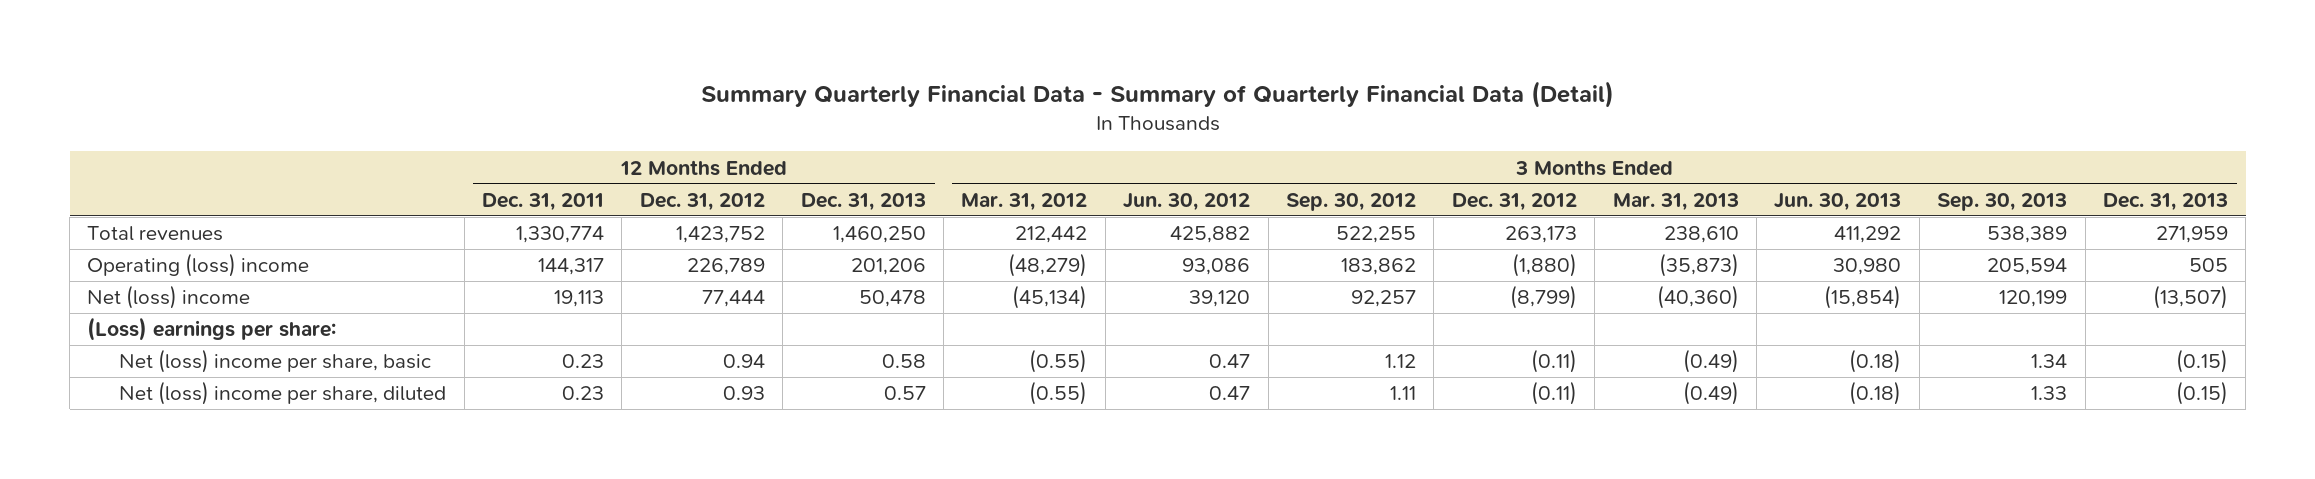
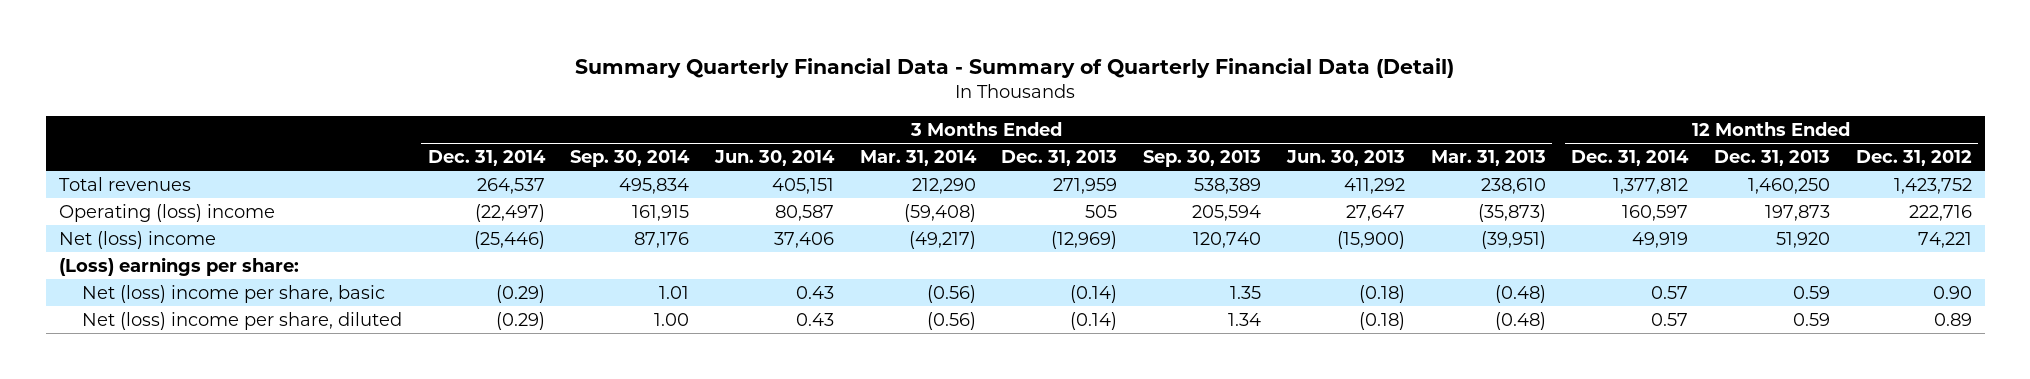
[482,192,605,211] Dec. 31, 2011 -> none
[961,192,1088,211] Mar. 31, 2012 -> none
[1123,192,1251,211] Jun. 30, 2012 -> none
[1285,192,1416,211] Sep. 30, 2012 -> none
[1451,192,1577,211] Dec. 31, 2012 -> none
none -> [427,150,546,167] Dec. 31, 2014
none -> [570,150,691,168] Sep. 30, 2014
none -> [714,150,836,167] Jun. 30, 2014
none -> [859,150,977,167] Mar. 31, 2014
none -> [1571,150,1690,167] Dec. 31, 2014
[686,258,765,276] 226,789 -> [1908,204,1972,221] 222,716
[850,258,926,276] 201,206 -> [1764,204,1830,221] 197,873
[1833,258,1902,276] 30,980 -> [1345,204,1405,221] 27,647
[701,290,765,308] 77,444 -> [1917,231,1972,248] 74,221
[858,290,926,308] 50,478 -> [1775,231,1830,248] 51,920
[1656,285,1739,310] (40,360) -> [1480,230,1546,249] (39,951)
[1824,285,1902,310] (15,854) -> [1336,230,1405,249] (15,900)
[1999,290,2068,308] 120,199 -> [1193,231,1262,248] 120,740
[2152,285,2228,310] (13,507) -> [1051,230,1118,249] (12,969)
[722,354,765,369] 0.94 -> [1932,285,1972,299] 0.90
[881,354,926,369] 0.58 -> [1792,285,1830,299] 0.59
[1682,349,1739,374] (0.49) -> [1494,284,1546,303] (0.48)
[2031,354,2068,369] 1.34 -> [1230,285,1262,299] 1.35
[2175,349,2228,374] (0.15) -> [1070,284,1118,303] (0.14)
[722,386,765,401] 0.93 -> [1933,312,1972,326] 0.89
[883,386,926,401] 0.57 -> [1792,312,1830,326] 0.59
[1682,381,1739,406] (0.49) -> [1494,311,1546,330] (0.48)
[2031,386,2068,401] 1.33 -> [1228,312,1262,326] 1.34
[2175,381,2228,406] (0.15) -> [1070,311,1118,330] (0.14)

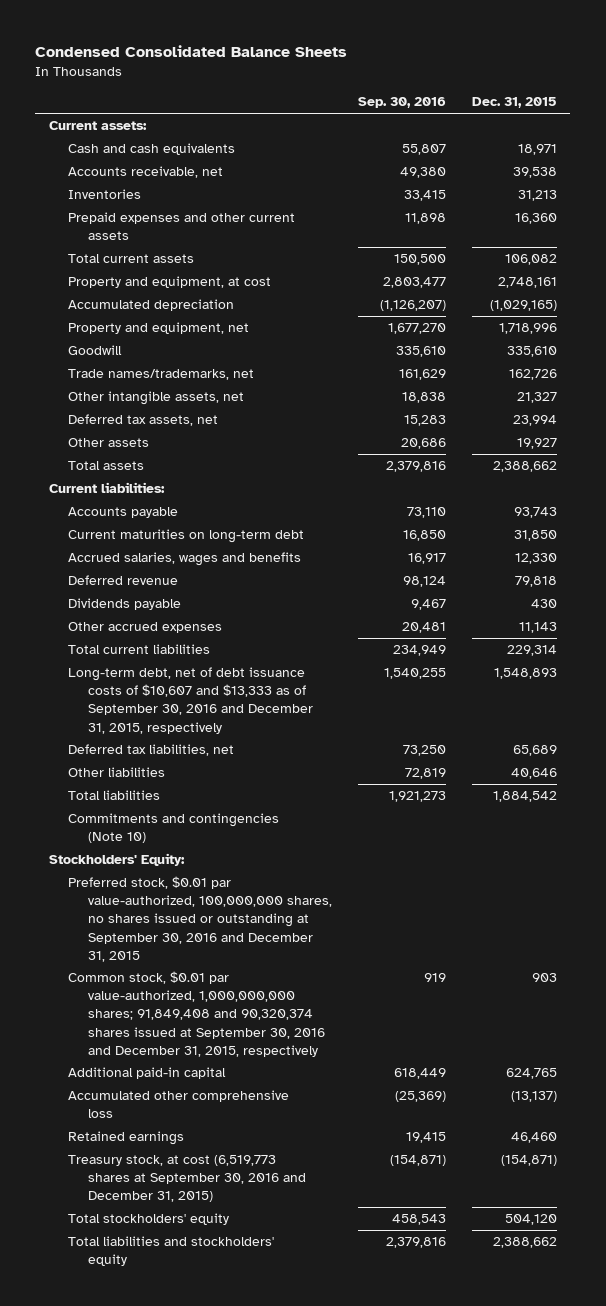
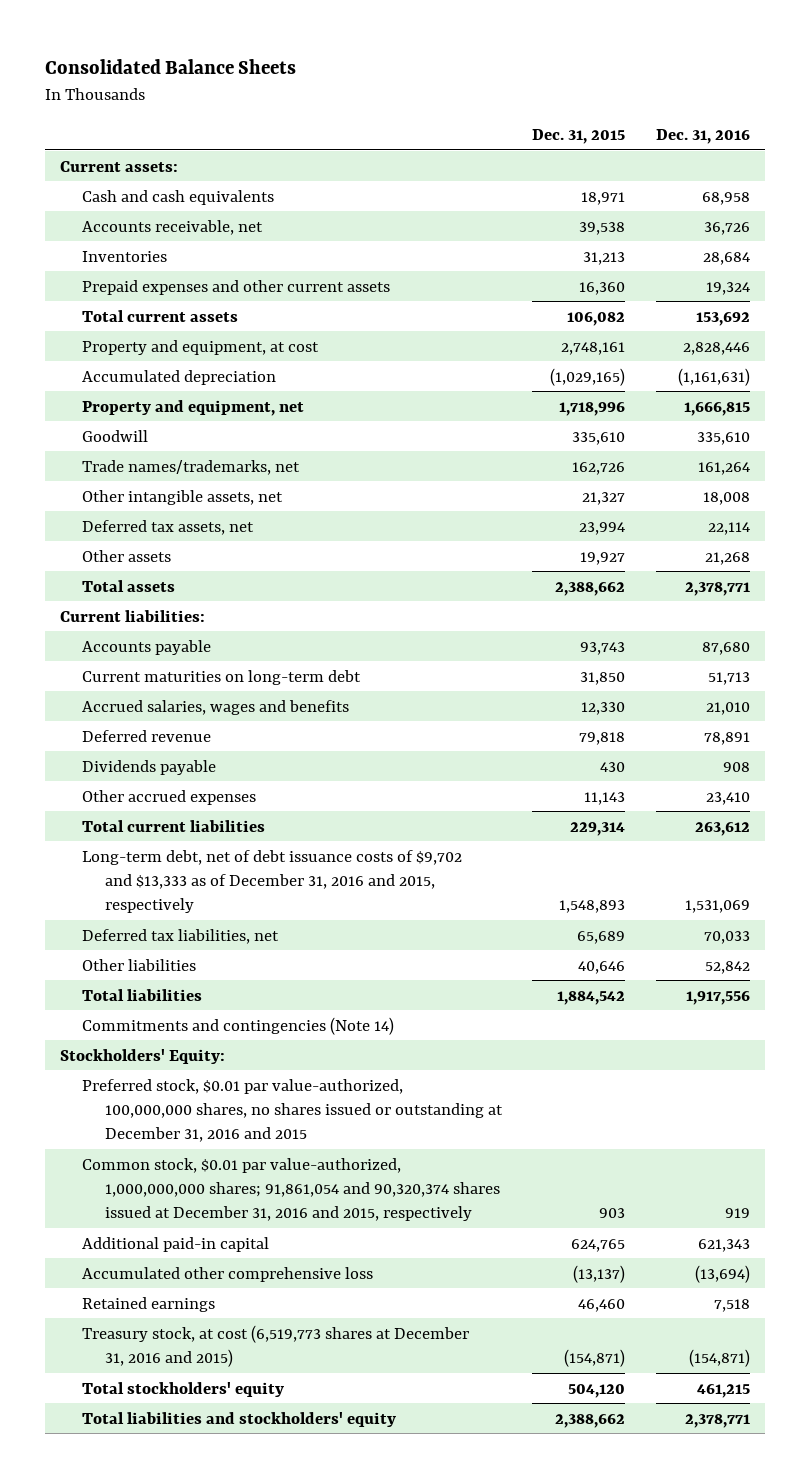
[35,45,348,58] Condensed Consolidated Balance Sheets -> [44,59,296,75] Consolidated Balance Sheets
[357,97,446,109] Sep. 30, 2016 -> none
none -> [655,129,750,145] Dec. 31, 2016
[68,667,313,734] Long-term debt, net of debt issuance costs of $10,607 and $13,333 as of September 30, 2016 and December 31, 2015, respectively -> [82,849,463,914] Long-term debt, net of debt issuance costs of $9,702 and $13,333 as of December 31, 2016 and 2015, respectively
[68,813,280,844] Commitments and contingencies (Note 10) -> [82,1016,395,1035] Commitments and contingencies (Note 14)
[68,876,332,962] Preferred stock, $0.01 par value-authorized, 100,000,000 shares, no shares issued or outstanding at September 30, 2016 and December 31, 2015 -> [82,1078,503,1143] Preferred stock, $0.01 par value-authorized, 100,000,000 shares, no shares issued or outstanding at December 31, 2016 and 2015
[68,971,325,1057] Common stock, $0.01 par value-authorized, 1,000,000,000 shares; 91,849,408 and 90,320,374 shares issued at September 30, 2016 and December 31, 2015, respectively -> [82,1157,500,1222] Common stock, $0.01 par value-authorized, 1,000,000,000 shares; 91,861,054 and 90,320,374 shares issued at December 31, 2016 and 2015, respectively
[68,1155,306,1203] Treasury stock, at cost (6,519,773 shares at September 30, 2016 and December 31, 2015) -> [82,1324,470,1368] Treasury stock, at cost (6,519,773 shares at December 31, 2016 and 2015)

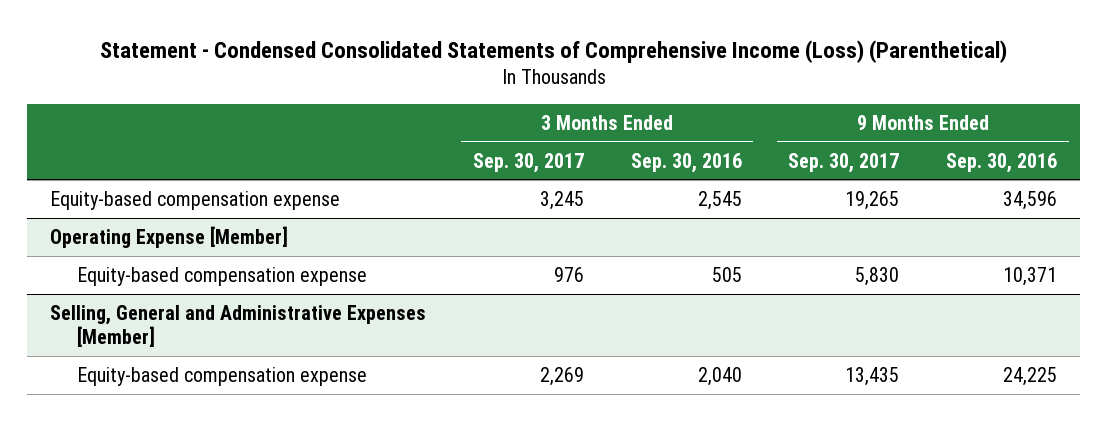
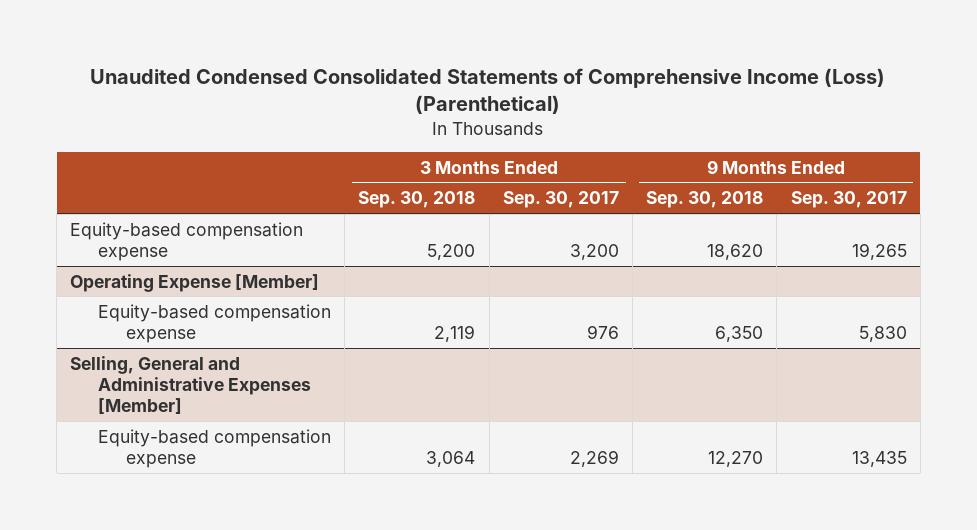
[99,39,1007,63] Statement - Condensed Consolidated Statements of Comprehensive Income (Loss) (Parenthetical) -> [90,67,886,115] Unaudited Condensed Consolidated Statements of Comprehensive Income (Loss) (Parenthetical)
[630,152,742,173] Sep. 30, 2016 -> none
[946,152,1058,173] Sep. 30, 2016 -> none
none -> [358,191,476,209] Sep. 30, 2018
none -> [646,191,764,209] Sep. 30, 2018
[540,190,585,210] 3,245 -> [569,244,619,261] 3,200

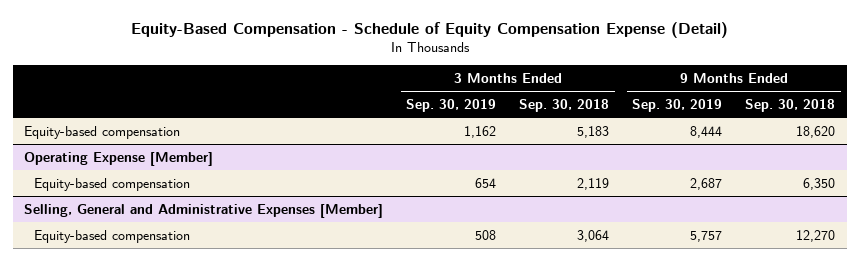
[90,67,886,115] Unaudited Condensed Consolidated Statements of Comprehensive Income (Loss) (Parenthetical) -> [130,21,728,38] Equity-Based Compensation - Schedule of Equity Compensation Expense (Detail)
[502,191,619,209] Sep. 30, 2017 -> none
[790,191,907,209] Sep. 30, 2017 -> none
none -> [406,99,497,113] Sep. 30, 2019
none -> [632,99,723,113] Sep. 30, 2019
[70,221,304,262] Equity-based compensation expense -> [24,125,181,139] Equity-based compensation
[427,244,476,261] 5,200 -> [577,125,610,138] 5,183
[97,303,331,344] Equity-based compensation expense -> [34,177,191,191] Equity-based compensation
[97,428,331,469] Equity-based compensation expense -> [34,229,191,243] Equity-based compensation

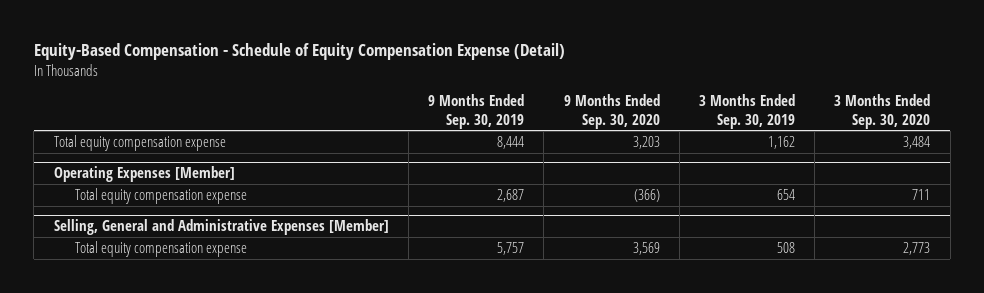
[519,99,610,113] Sep. 30, 2018 -> none
[745,99,836,113] Sep. 30, 2018 -> none
none -> [563,94,660,129] 9 Months Ended Sep. 30, 2020
none -> [834,94,931,129] 3 Months Ended Sep. 30, 2020
[24,125,181,139] Equity-based compensation -> [53,135,226,152] Total equity compensation expense
[24,151,214,166] Operating Expense [Member] -> [53,166,235,183] Operating Expenses [Member]
[34,177,191,191] Equity-based compensation -> [74,188,247,205] Total equity compensation expense
[34,229,191,243] Equity-based compensation -> [74,241,247,258] Total equity compensation expense

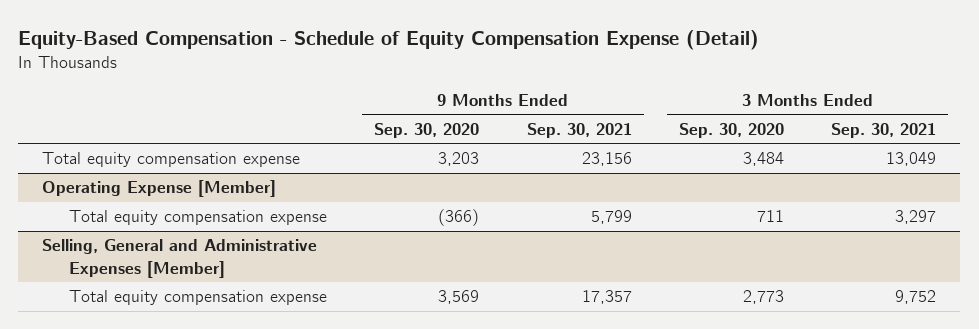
[428,94,525,129] 9 Months Ended Sep. 30, 2019 -> none
[699,94,796,129] 3 Months Ended Sep. 30, 2019 -> none
none -> [526,122,632,138] Sep. 30, 2021
none -> [831,122,937,138] Sep. 30, 2021
[53,166,235,183] Operating Expenses [Member] -> [42,180,277,198] Operating Expense [Member]

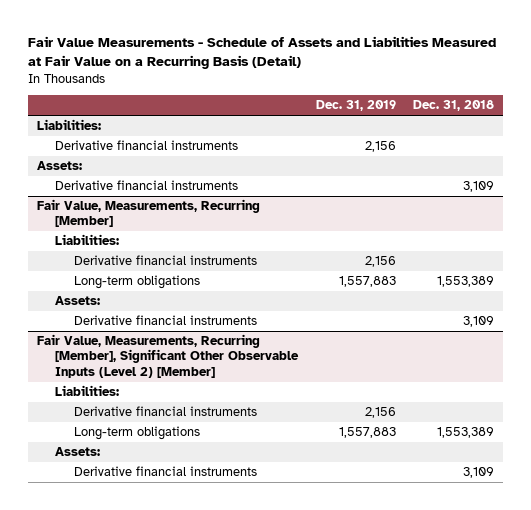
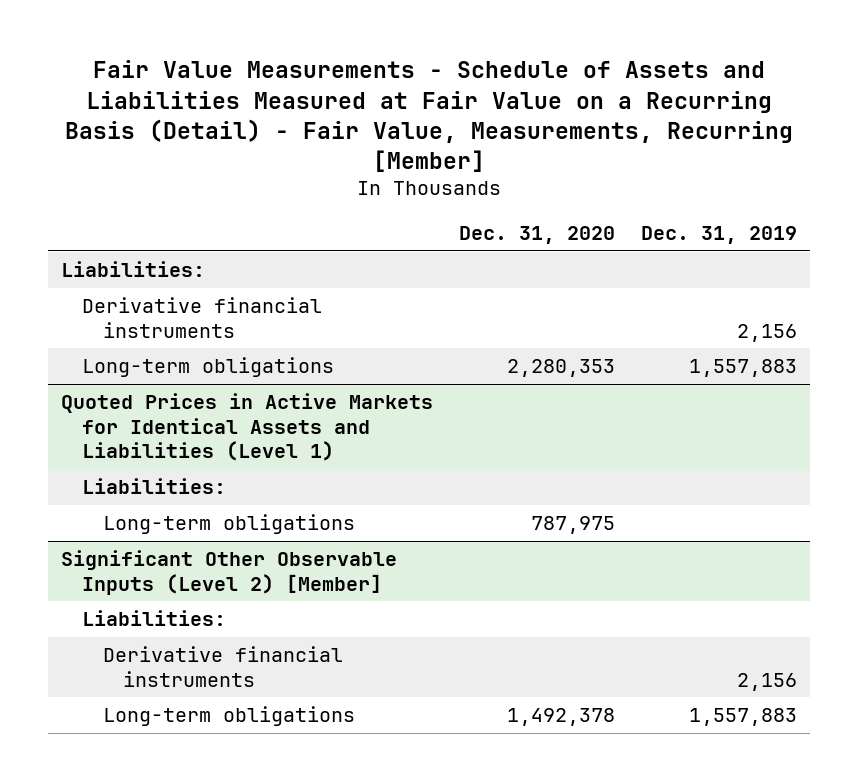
[28,36,497,70] Fair Value Measurements - Schedule of Assets and Liabilities Measured at Fair Value on a Recurring Basis (Detail) -> [65,60,794,173] Fair Value Measurements - Schedule of Assets and Liabilities Measured at Fair Value on a Recurring Basis (Detail) - Fair Value, Measurements, Recurring [Member]
[413,100,495,112] Dec. 31, 2018 -> none
none -> [459,225,616,244] Dec. 31, 2020
[36,161,82,171] Assets: -> none
[55,180,239,191] Derivative financial instruments -> none
[36,199,260,228] Fair Value, Measurements, Recurring [Member] -> none
[55,234,120,246] Liabilities: -> none
[73,255,257,266] Derivative financial instruments -> none
[55,296,101,306] Assets: -> none
[73,315,257,326] Derivative financial instruments -> none
[36,334,300,378] Fair Value, Measurements, Recurring [Member], Significant Other Observable Inputs (Level 2) [Member] -> none
none -> [61,392,434,462] Quoted Prices in Active Markets for Identical Assets and Liabilities (Level 1)
none -> [102,513,355,534] Long-term obligations
none -> [61,549,398,595] Significant Other Observable Inputs (Level 2) [Member]
none -> [81,609,226,626] Liabilities:
[55,447,101,457] Assets: -> none
[73,466,257,477] Derivative financial instruments -> none

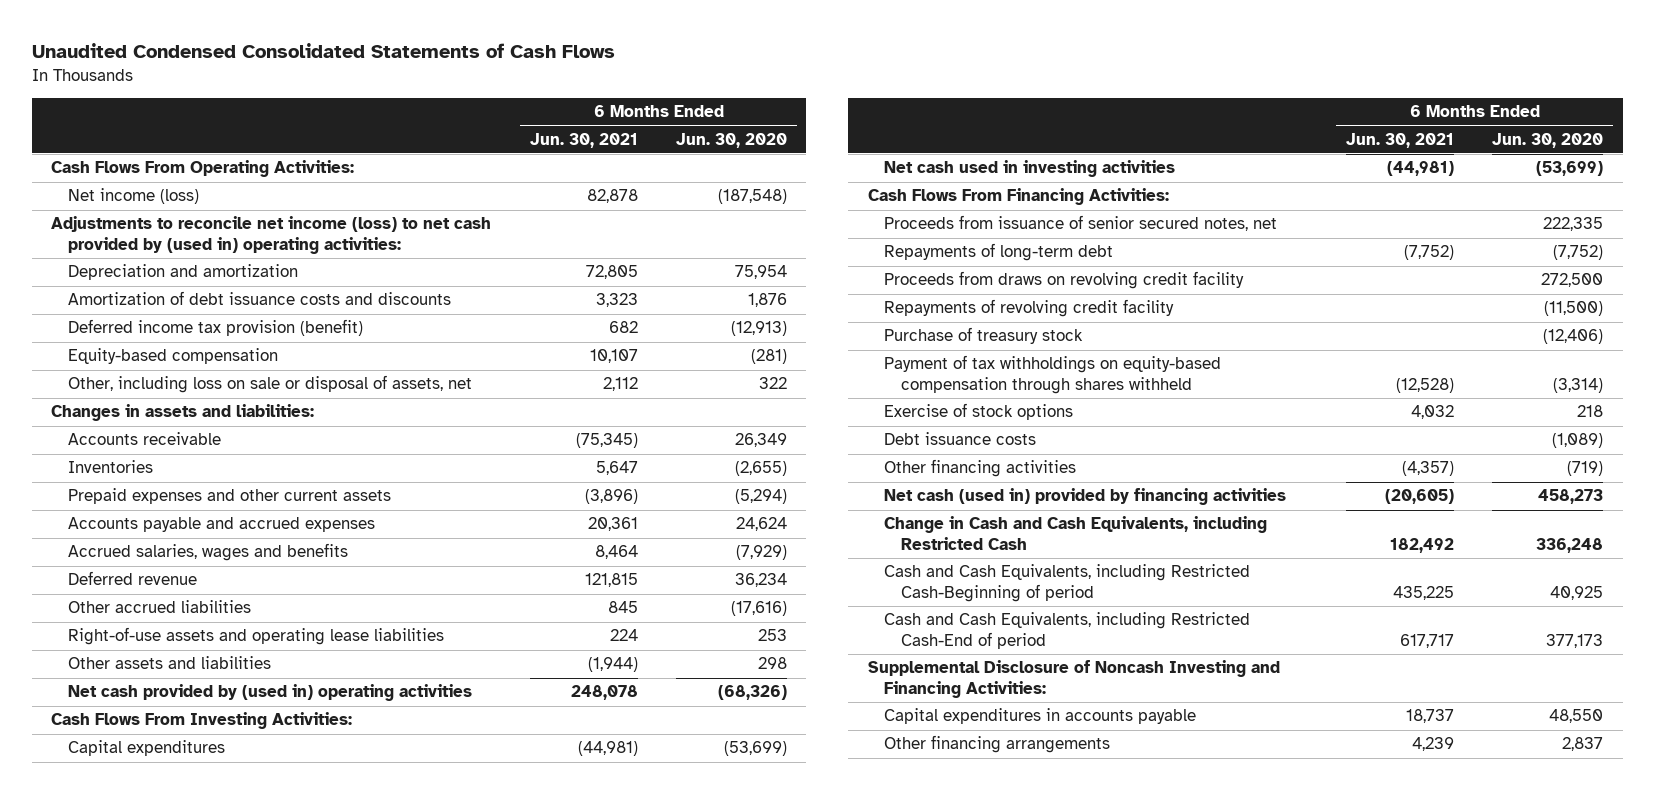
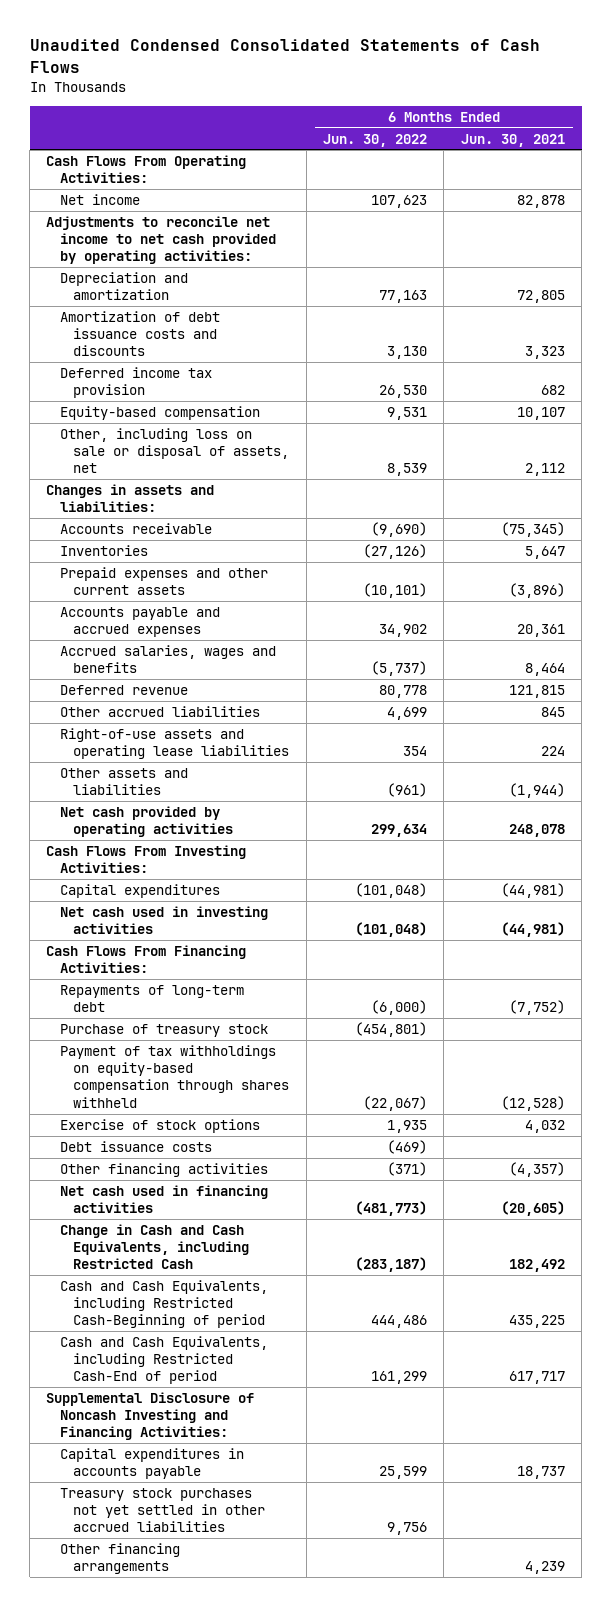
[676,132,788,148] Jun. 30, 2020 -> none
none -> [323,133,428,147] Jun. 30, 2022
[67,188,199,205] Net income (loss) -> [59,194,140,206] Net income
[51,216,492,255] Adjustments to reconcile net income (loss) to net cash provided by (used in) operating activities: -> [46,216,276,265] Adjustments to reconcile net income to net cash provided by operating activities:
[67,319,363,337] Deferred income tax provision (benefit) -> [59,367,212,399] Deferred income tax provision
[67,684,472,702] Net cash provided by (used in) operating activities -> [59,806,234,838] Net cash provided by operating activities
[884,215,1278,232] Proceeds from issuance of senior secured notes, net -> none
[884,271,1245,290] Proceeds from draws on revolving credit facility -> none
[884,299,1175,318] Repayments of revolving credit facility -> none
[884,488,1287,506] Net cash (used in) provided by financing activities -> [59,1185,268,1214] Net cash used in financing activities
none -> [59,1488,266,1533] Treasury stock purchases not yet settled in other accrued liabilities

